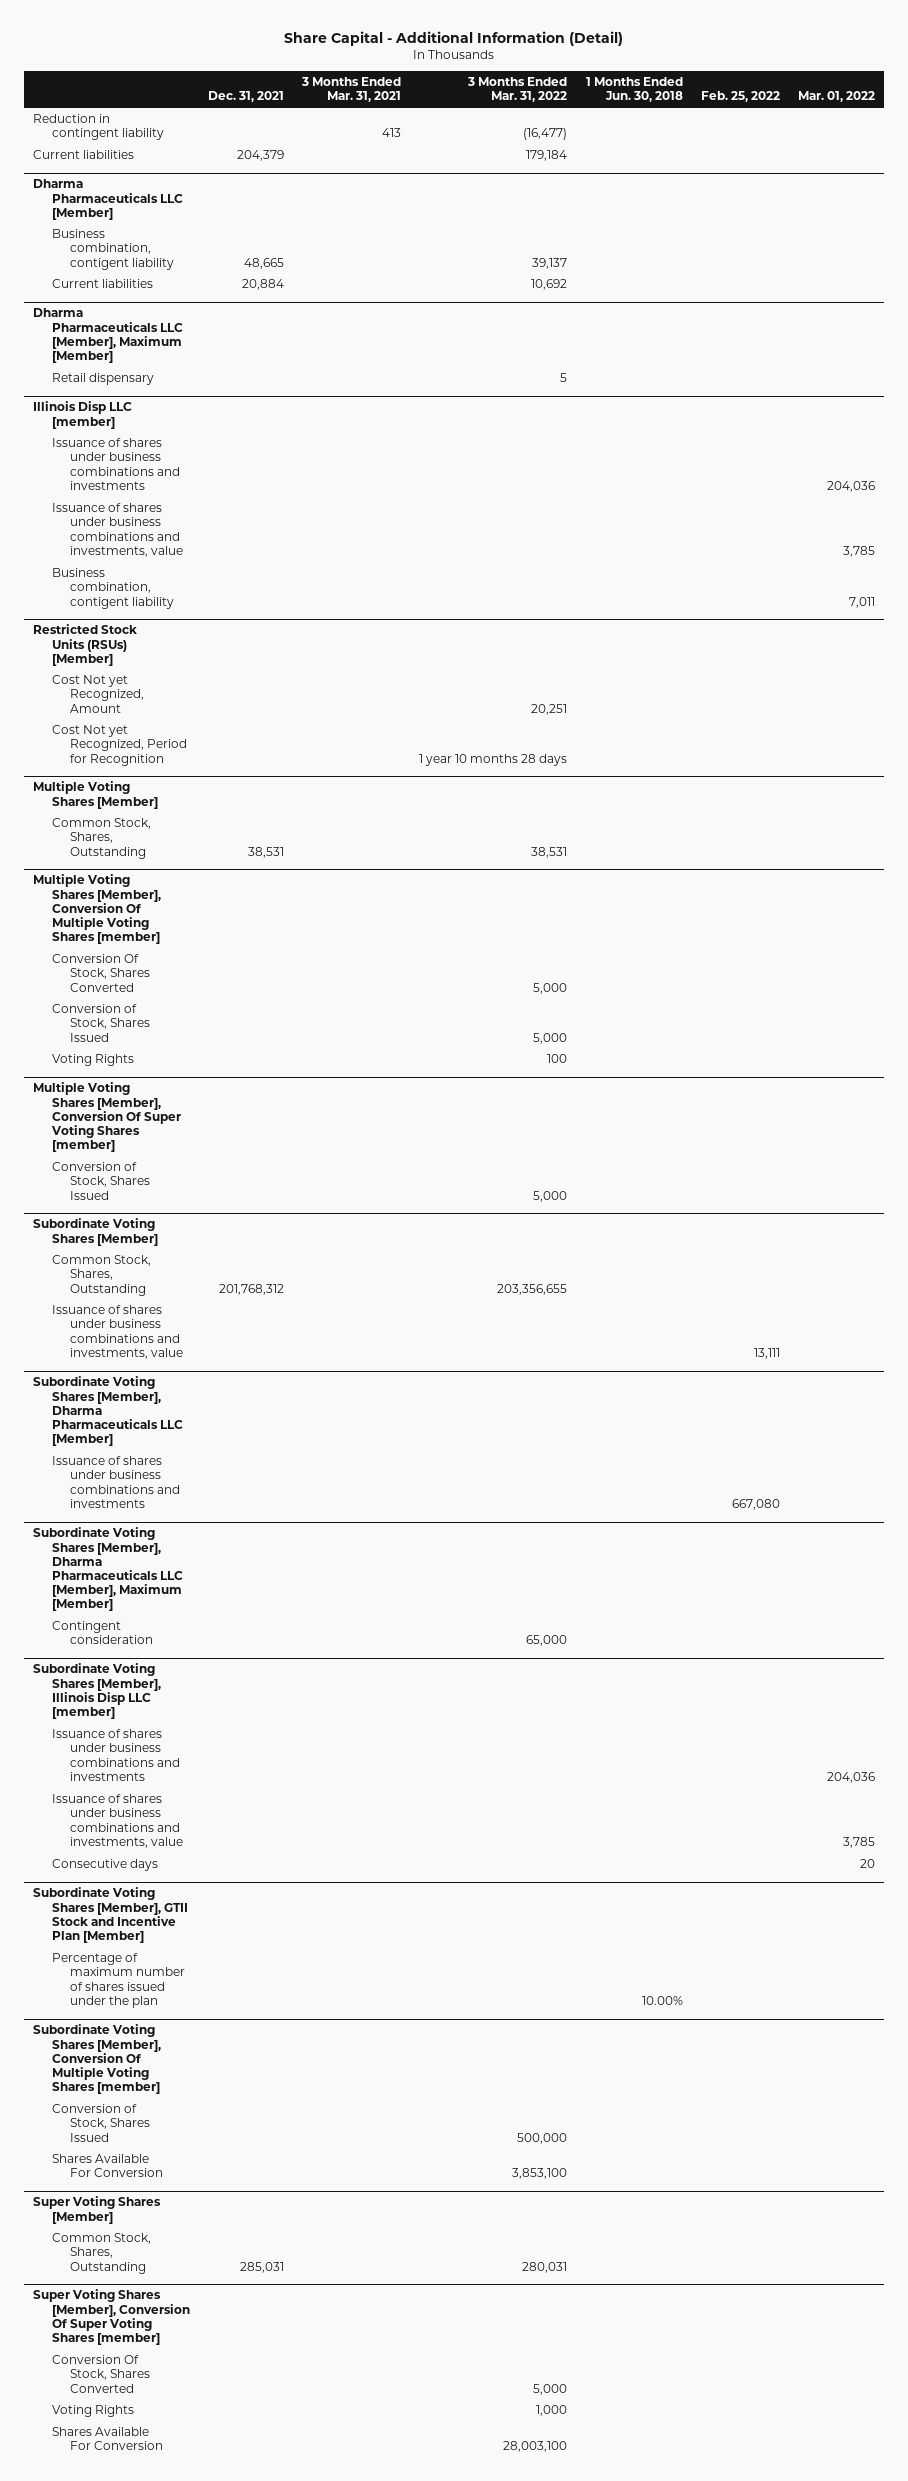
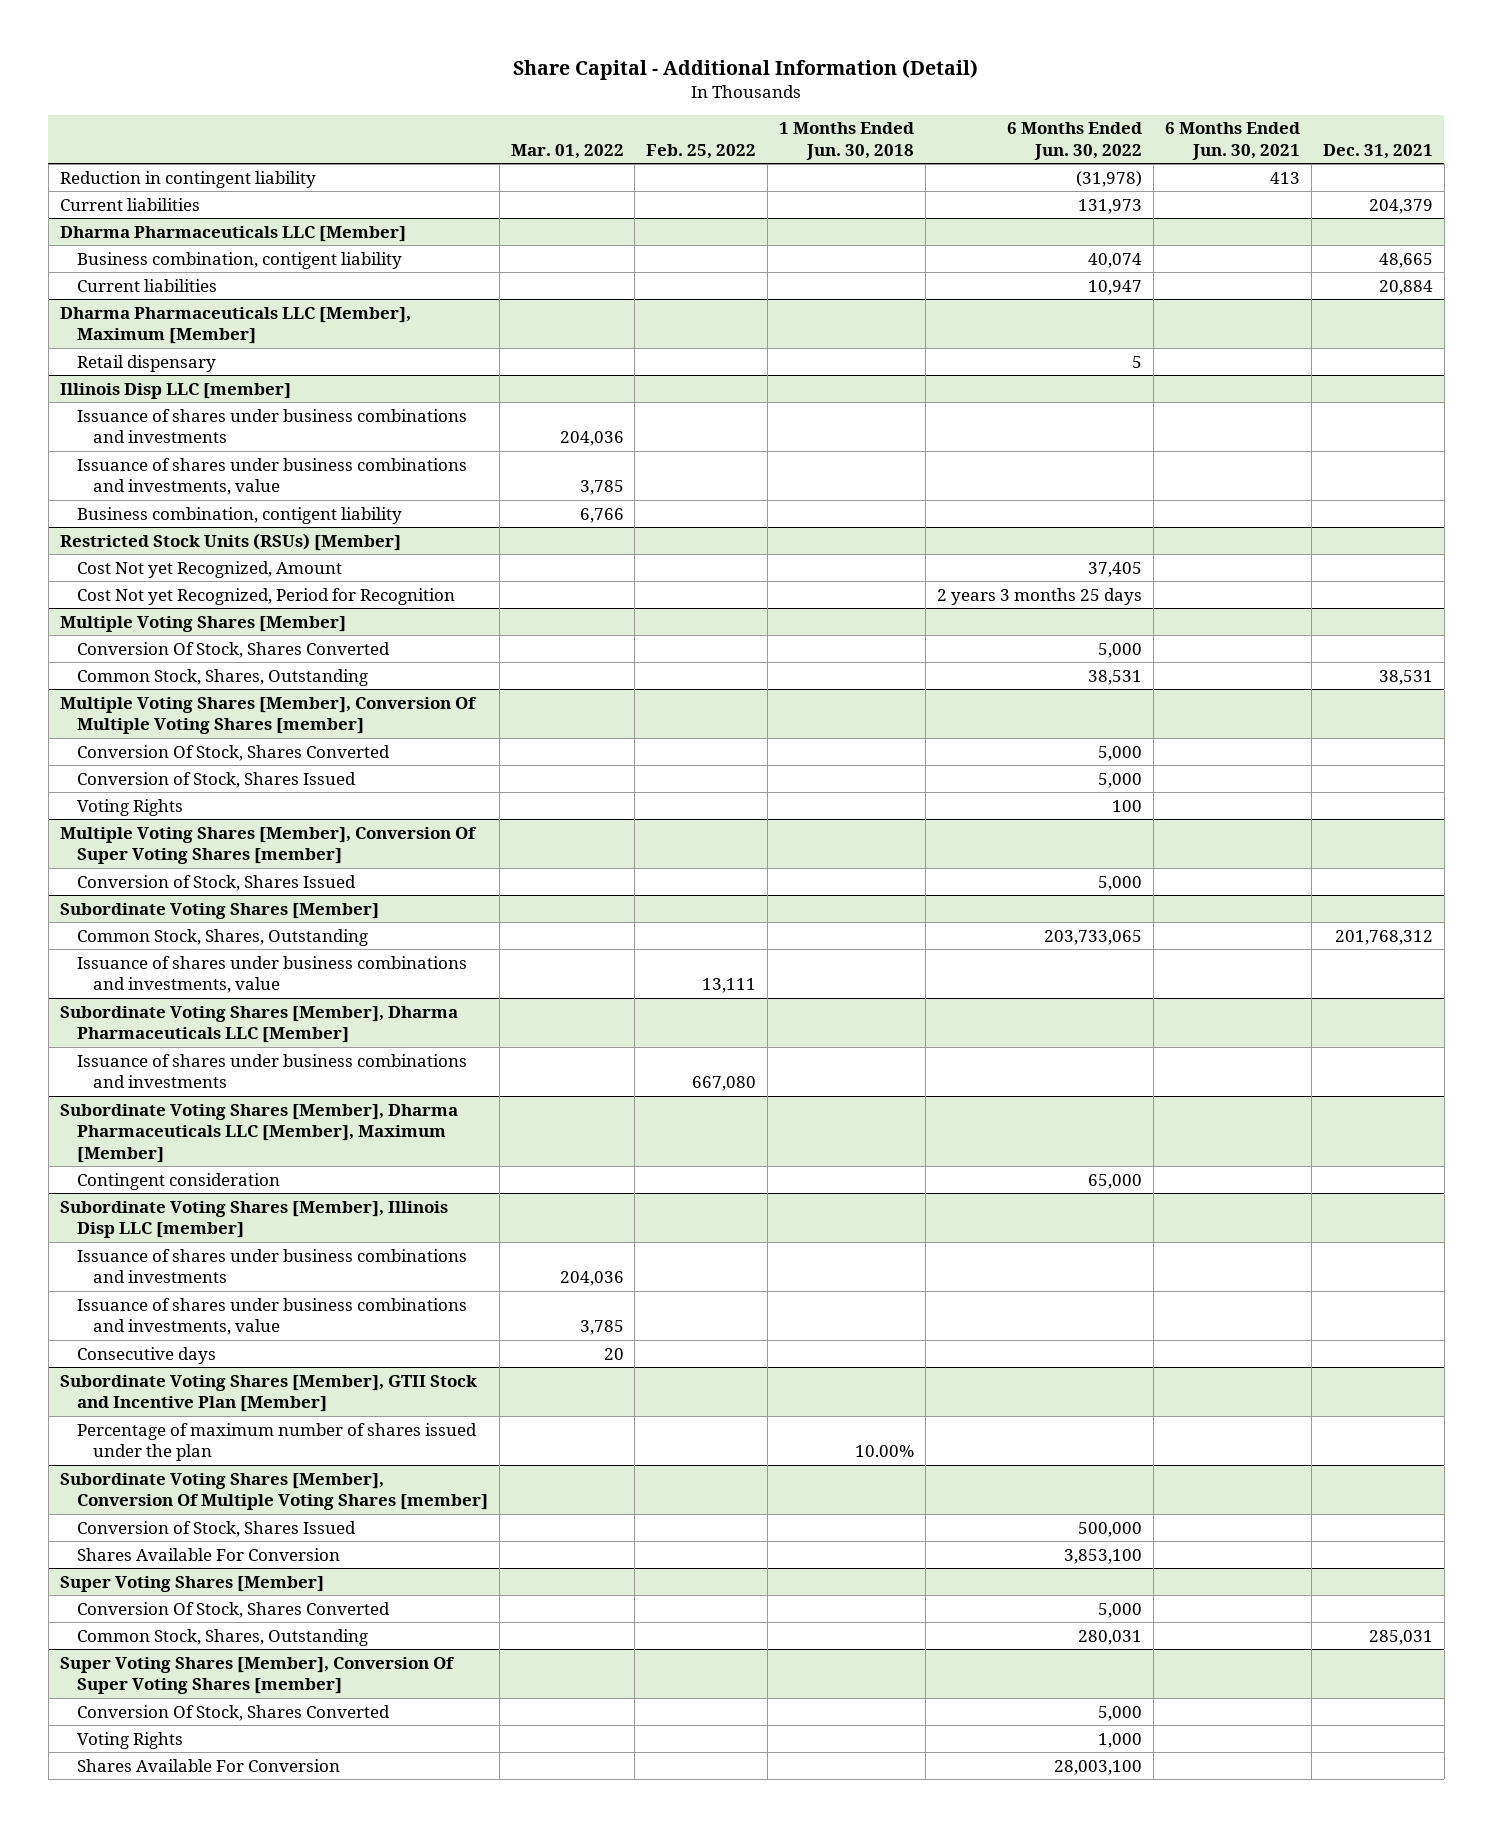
[301,77,402,103] 3 Months Ended Mar. 31, 2021 -> none
[467,77,568,103] 3 Months Ended Mar. 31, 2022 -> none
none -> [1007,122,1143,160] 6 Months Ended Jun. 30, 2022
none -> [1165,122,1301,160] 6 Months Ended Jun. 30, 2021
[848,596,875,608] 7,011 -> [579,507,624,523] 6,766
none -> [76,641,390,658] Conversion Of Stock, Shares Converted
none -> [76,1601,390,1618] Conversion Of Stock, Shares Converted

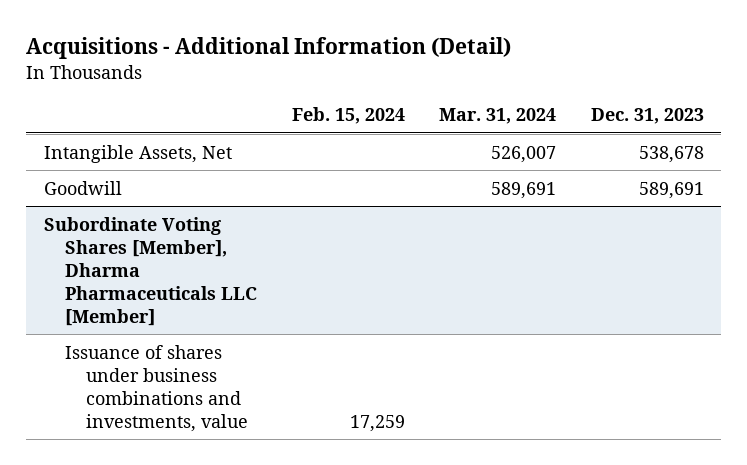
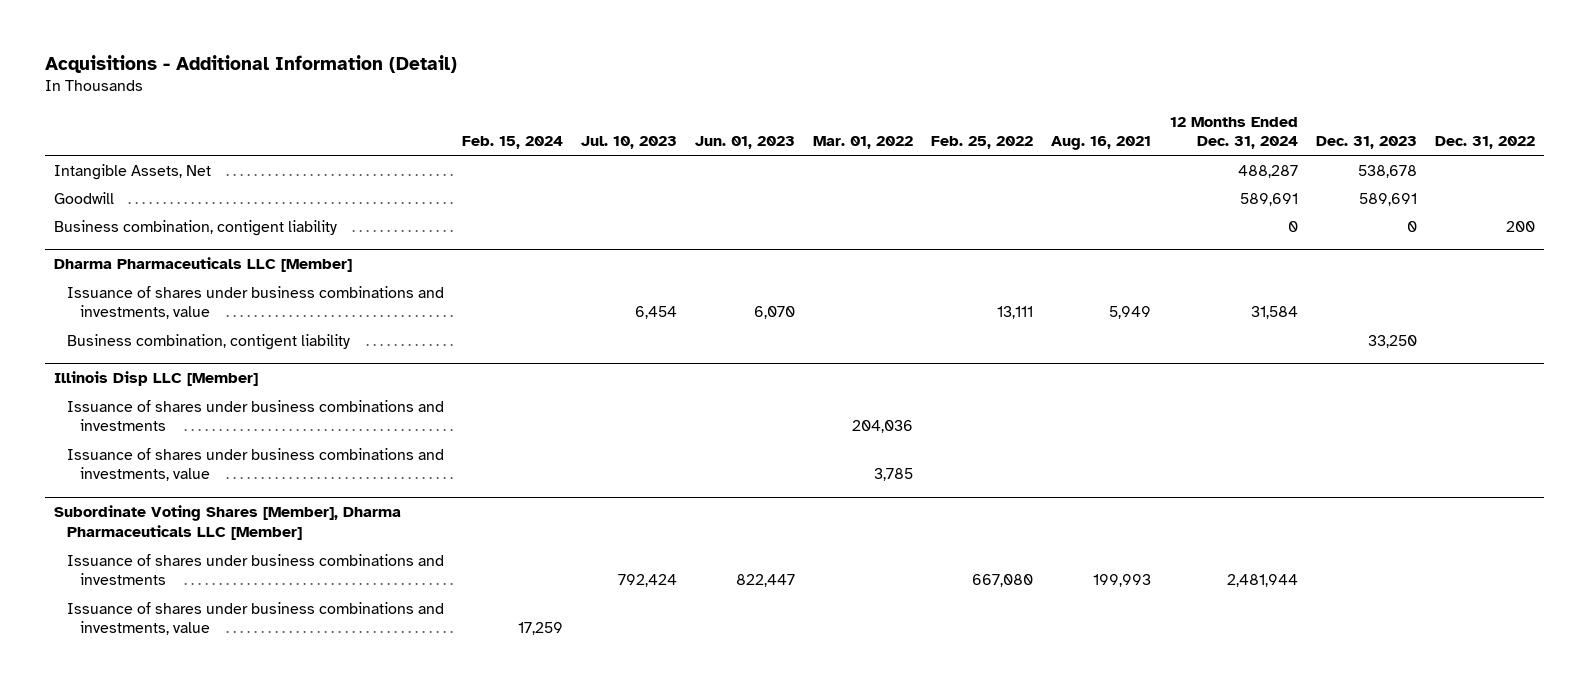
[439,108,557,125] Mar. 31, 2024 -> none
none -> [581,136,678,150] Jul. 10, 2023
none -> [695,136,796,150] Jun. 01, 2023
none -> [813,136,914,150] Mar. 01, 2022
none -> [931,136,1034,150] Feb. 25, 2022
none -> [1051,136,1152,151] Aug. 16, 2021
none -> [1169,116,1298,150] 12 Months Ended Dec. 31, 2024
none -> [1434,136,1535,150] Dec. 31, 2022
none -> [53,219,337,236] Business combination, contigent liability
none -> [53,257,352,273] Dharma Pharmaceuticals LLC [Member]
none -> [67,285,445,320] Issuance of shares under business combinations and investments, value
none -> [67,333,351,350] Business combination, contigent liability
none -> [53,371,258,387] Illinois Disp LLC [Member]
none -> [67,399,445,432] Issuance of shares under business combinations and investments
none -> [67,447,445,482] Issuance of shares under business combinations and investments, value
none -> [67,553,445,586] Issuance of shares under business combinations and investments

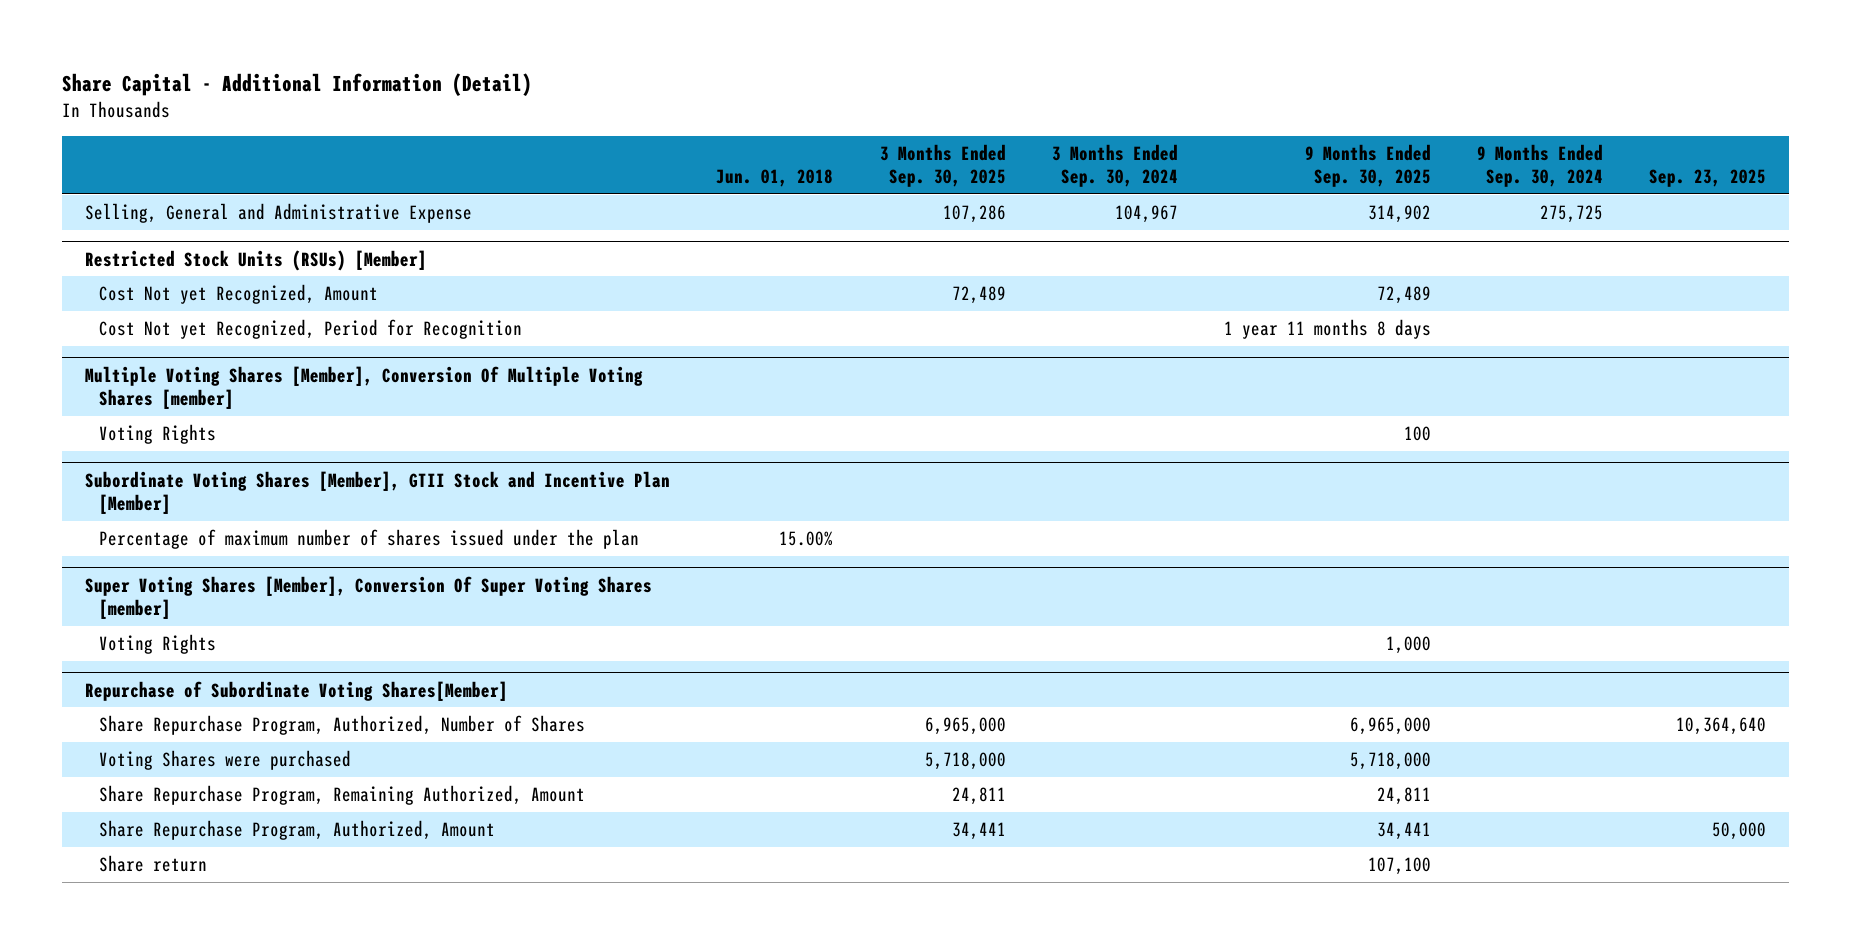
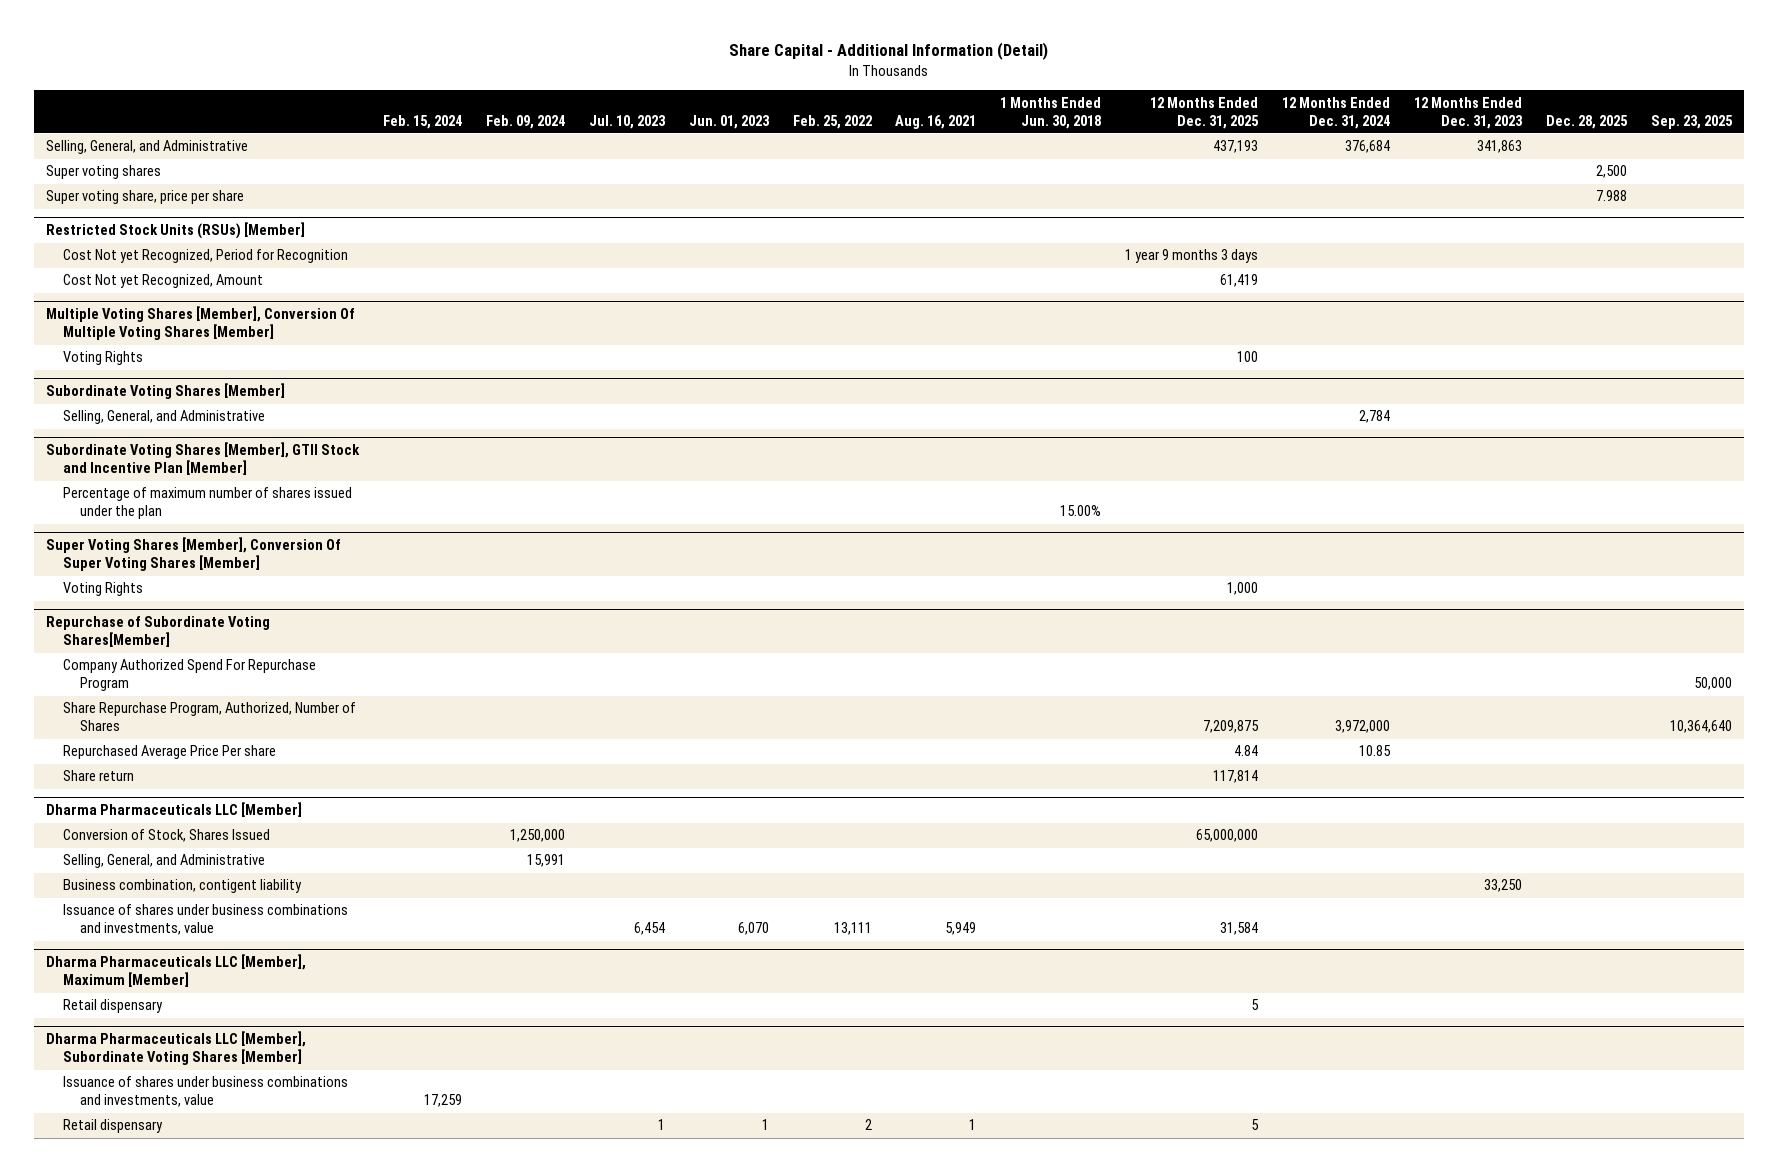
[716,169,834,188] Jun. 01, 2018 -> none
[879,143,1006,188] 3 Months Ended Sep. 30, 2025 -> none
[1051,143,1178,188] 3 Months Ended Sep. 30, 2024 -> none
[1304,143,1431,188] 9 Months Ended Sep. 30, 2025 -> none
[1476,143,1603,188] 9 Months Ended Sep. 30, 2024 -> none
none -> [382,114,462,129] Feb. 15, 2024
none -> [485,114,565,129] Feb. 09, 2024
none -> [588,114,666,129] Jul. 10, 2023
none -> [688,114,770,129] Jun. 01, 2023
none -> [792,114,872,129] Feb. 25, 2022
none -> [895,114,977,129] Aug. 16, 2021
none -> [1000,96,1102,129] 1 Months Ended Jun. 30, 2018
none -> [1150,96,1260,129] 12 Months Ended Dec. 31, 2025
none -> [1282,96,1391,129] 12 Months Ended Dec. 31, 2024
none -> [1414,96,1524,129] 12 Months Ended Dec. 31, 2023
none -> [1546,114,1629,129] Dec. 28, 2025
[85,202,473,223] Selling, General and Administrative Expense -> [45,140,248,155] Selling, General, and Administrative
none -> [45,165,161,180] Super voting shares
none -> [45,190,244,205] Super voting share, price per share
[98,283,378,304] Cost Not yet Recognized, Amount -> [62,274,263,289] Cost Not yet Recognized, Amount
[85,365,644,410] Multiple Voting Shares [Member], Conversion Of Multiple Voting Shares [member] -> [45,306,355,341] Multiple Voting Shares [Member], Conversion Of Multiple Voting Shares [Member]
none -> [45,383,285,400] Subordinate Voting Shares [Member]
none -> [62,410,265,425] Selling, General, and Administrative
[85,575,653,620] Super Voting Shares [Member], Conversion Of Super Voting Shares [member] -> [45,537,341,572] Super Voting Shares [Member], Conversion Of Super Voting Shares [Member]
none -> [62,659,316,692] Company Authorized Spend For Repurchase Program
[98,749,351,770] Voting Shares were purchased -> none
[98,784,585,805] Share Repurchase Program, Remaining Authorized, Amount -> none
[98,819,495,840] Share Repurchase Program, Authorized, Amount -> none
none -> [62,745,276,760] Repurchased Average Price Per share
none -> [45,802,302,818] Dharma Pharmaceuticals LLC [Member]
none -> [62,829,270,843] Conversion of Stock, Shares Issued
none -> [62,854,265,869] Selling, General, and Administrative
none -> [62,879,302,894] Business combination, contigent liability
none -> [62,904,348,936] Issuance of shares under business combinations and investments, value
none -> [45,954,306,988] Dharma Pharmaceuticals LLC [Member], Maximum [Member]
none -> [62,999,163,1014] Retail dispensary
none -> [45,1031,306,1066] Dharma Pharmaceuticals LLC [Member], Subordinate Voting Shares [Member]
none -> [62,1076,348,1108] Issuance of shares under business combinations and investments, value
none -> [62,1119,163,1134] Retail dispensary

